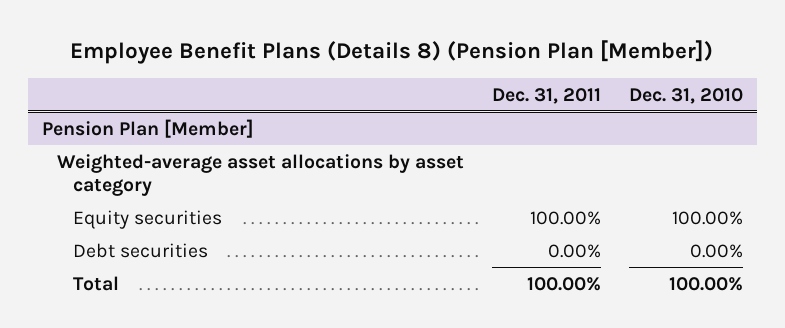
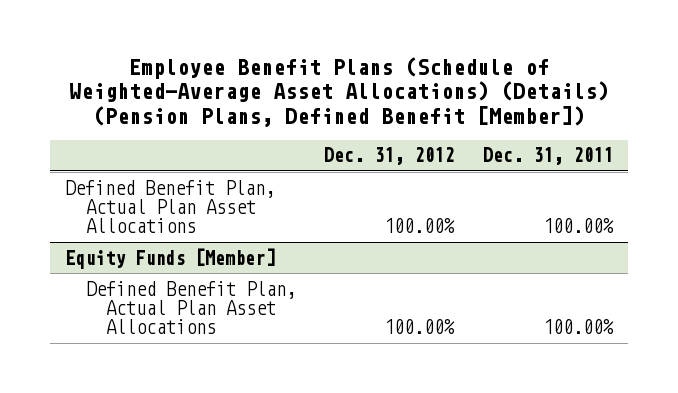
[70,40,714,65] Employee Benefit Plans (Details 8) (Pension Plan [Member]) -> [69,56,610,127] Employee Benefit Plans (Schedule of Weighted-Average Asset Allocations) (Details) (Pension Plans, Defined Benefit [Member])
[629,87,744,104] Dec. 31, 2010 -> none
none -> [324,147,455,166] Dec. 31, 2012
[41,118,254,138] Pension Plan [Member] -> none
[57,153,465,196] Weighted-average asset allocations by asset category -> none
[72,209,222,229] Equity securities -> none
[72,242,208,258] Debt securities -> none
[72,275,119,291] Total -> [64,179,275,234] Defined Benefit Plan, Actual Plan Asset Allocations
none -> [64,247,275,269] Equity Funds [Member]
none -> [85,280,296,335] Defined Benefit Plan, Actual Plan Asset Allocations

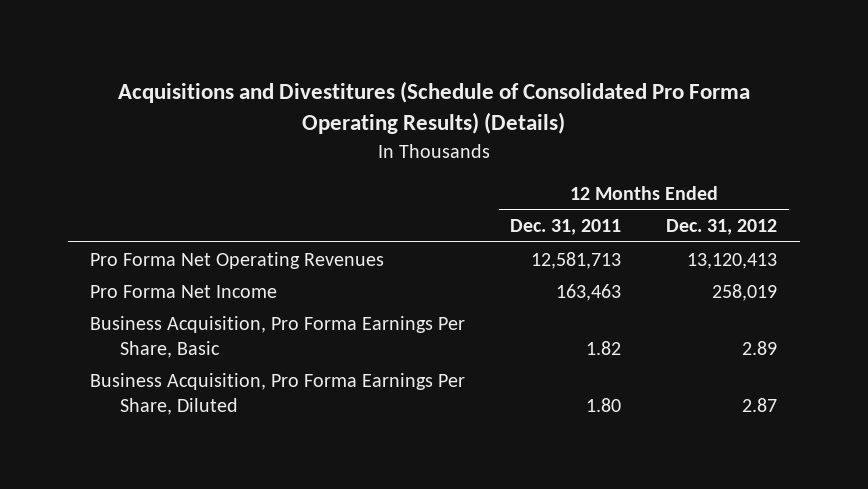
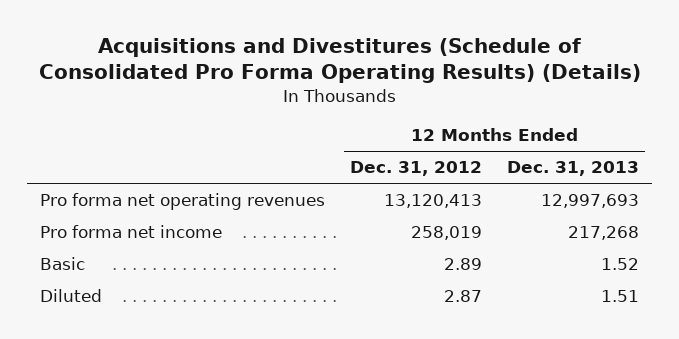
[510,219,622,236] Dec. 31, 2011 -> none
none -> [507,161,640,177] Dec. 31, 2013
[90,251,385,269] Pro Forma Net Operating Revenues -> [39,193,325,211] Pro forma net operating revenues
[90,284,278,298] Pro Forma Net Income -> [39,225,222,239] Pro forma net income
[90,315,466,358] Business Acquisition, Pro Forma Earnings Per Share, Basic -> [39,257,85,271] Basic
[90,372,466,415] Business Acquisition, Pro Forma Earnings Per Share, Diluted -> [39,289,102,303] Diluted

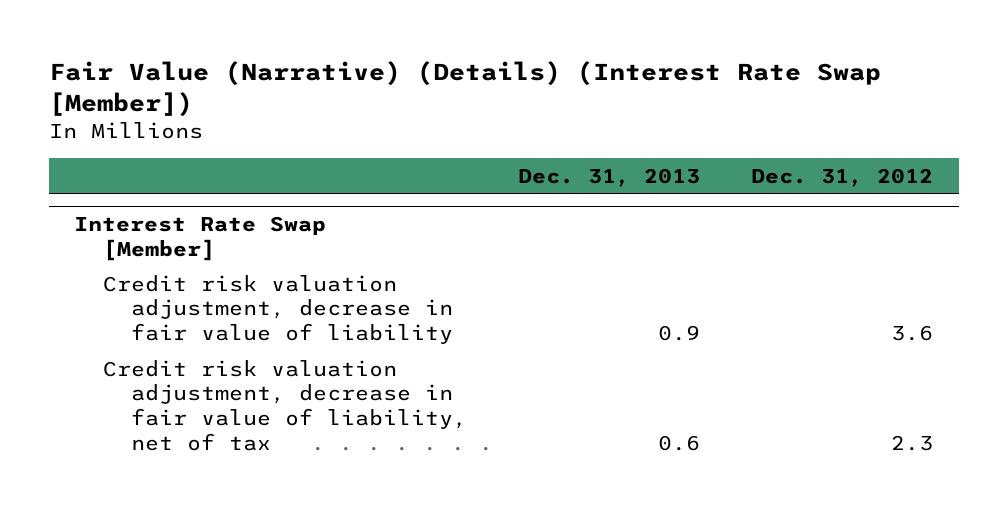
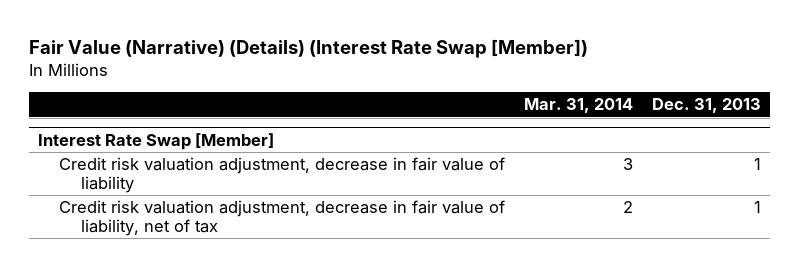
[751,167,934,187] Dec. 31, 2012 -> none
none -> [524,98,634,114] Mar. 31, 2014
[658,325,701,342] 0.9 -> [753,158,761,171] 1
[658,434,701,451] 0.6 -> [753,201,761,214] 1

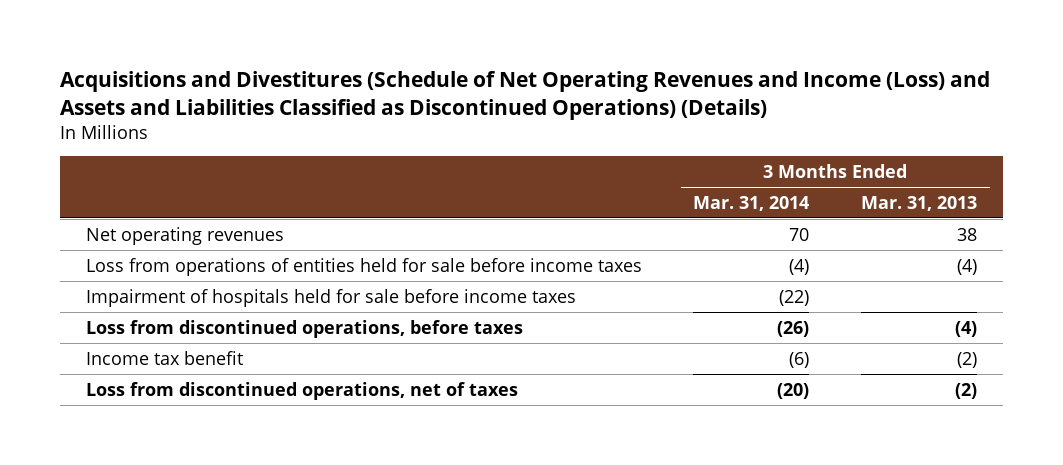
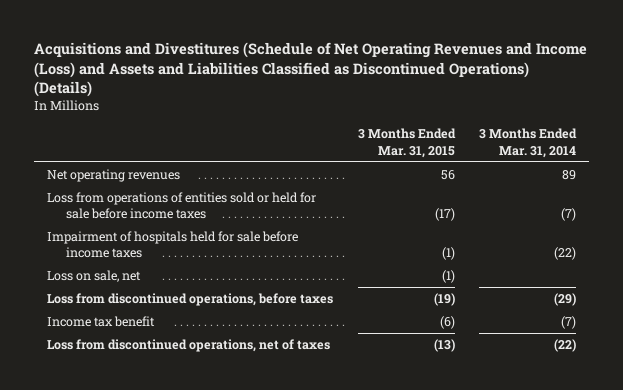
[861,195,978,211] Mar. 31, 2013 -> none
none -> [357,128,456,158] 3 Months Ended Mar. 31, 2015
[789,227,810,241] 70 -> [562,169,577,180] 89
[85,257,642,276] Loss from operations of entities held for sale before income taxes -> [46,191,316,220] Loss from operations of entities sold or held for sale before income taxes
[789,258,810,275] (4) -> [561,208,577,222] (7)
none -> [46,269,141,282] Loss on sale, net
[777,320,810,337] (26) -> [554,292,577,306] (29)
[789,351,810,368] (6) -> [561,315,577,329] (7)
[777,382,810,399] (20) -> [554,338,577,352] (22)

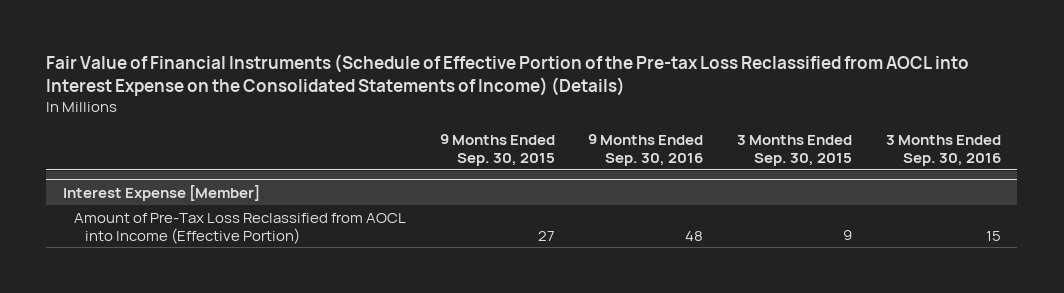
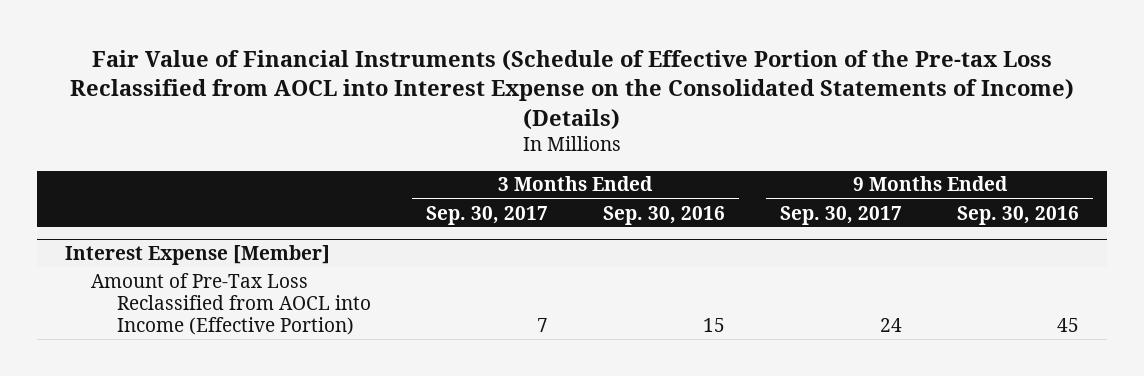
[439,134,555,166] 9 Months Ended Sep. 30, 2015 -> none
[736,135,852,166] 3 Months Ended Sep. 30, 2015 -> none
none -> [425,205,548,225] Sep. 30, 2017
none -> [780,205,903,225] Sep. 30, 2017
[685,230,704,241] 48 -> [1057,318,1080,333] 45

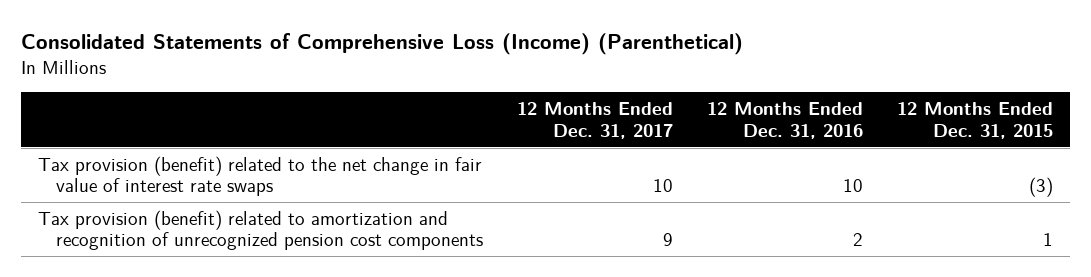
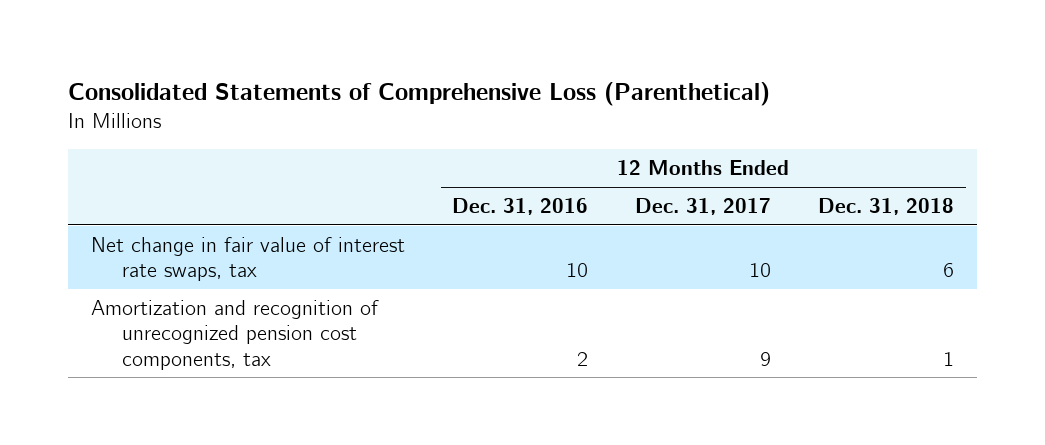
[20,33,743,56] Consolidated Statements of Comprehensive Loss (Income) (Parenthetical) -> [67,82,770,107] Consolidated Statements of Comprehensive Loss (Parenthetical)
[897,102,1054,139] 12 Months Ended Dec. 31, 2015 -> none
none -> [817,198,954,216] Dec. 31, 2018
[37,155,482,197] Tax provision (benefit) related to the net change in fair value of interest rate swaps -> [91,237,406,282] Net change in fair value of interest rate swaps, tax
[37,209,484,251] Tax provision (benefit) related to amortization and recognition of unrecognized pension cost components -> [91,300,380,370] Amortization and recognition of unrecognized pension cost components, tax

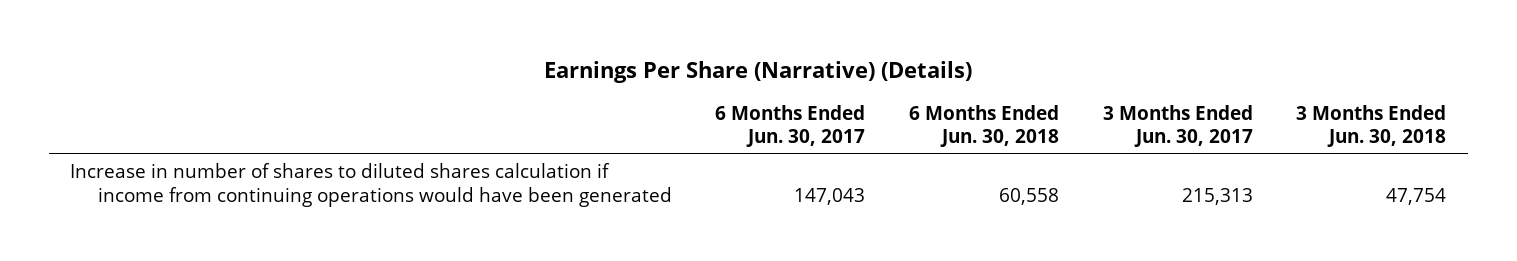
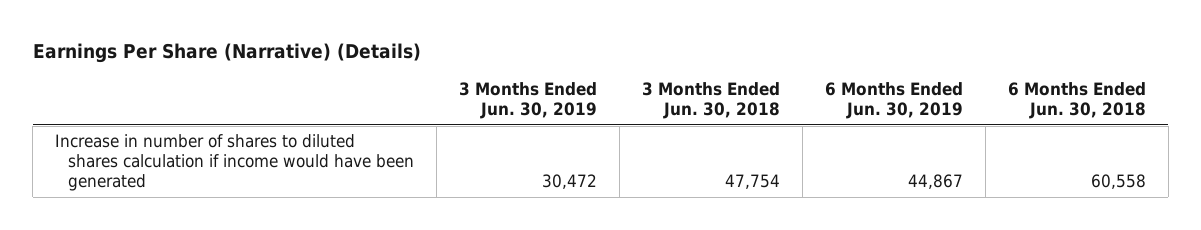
[715,104,866,148] 6 Months Ended Jun. 30, 2017 -> none
[1102,104,1253,148] 3 Months Ended Jun. 30, 2017 -> none
none -> [459,82,598,120] 3 Months Ended Jun. 30, 2019
none -> [824,82,963,120] 6 Months Ended Jun. 30, 2019
[70,163,672,208] Increase in number of shares to diluted shares calculation if income from continuing operations would have been generated -> [54,134,415,191] Increase in number of shares to diluted shares calculation if income would have been generated

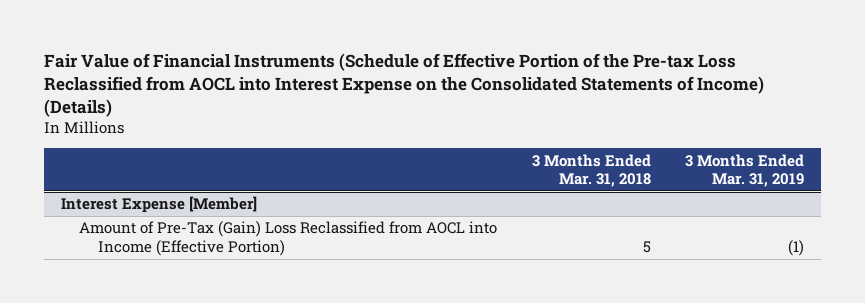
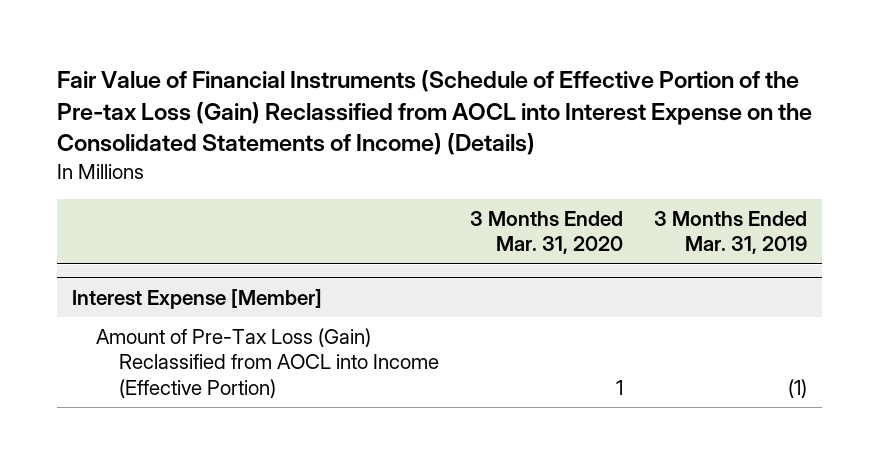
[43,52,764,118] Fair Value of Financial Instruments (Schedule of Effective Portion of the Pre-tax Loss Reclassified from AOCL into Interest Expense on the Consolidated Statements of Income) (Details) -> [56,70,812,156] Fair Value of Financial Instruments (Schedule of Effective Portion of the Pre-tax Loss (Gain) Reclassified from AOCL into Interest Expense on the Consolidated Statements of Income) (Details)
[531,153,651,188] 3 Months Ended Mar. 31, 2018 -> none
none -> [469,211,623,255] 3 Months Ended Mar. 31, 2020
[79,221,498,256] Amount of Pre-Tax (Gain) Loss Reclassified from AOCL into Income (Effective Portion) -> [95,328,439,398] Amount of Pre-Tax Loss (Gain) Reclassified from AOCL into Income (Effective Portion)

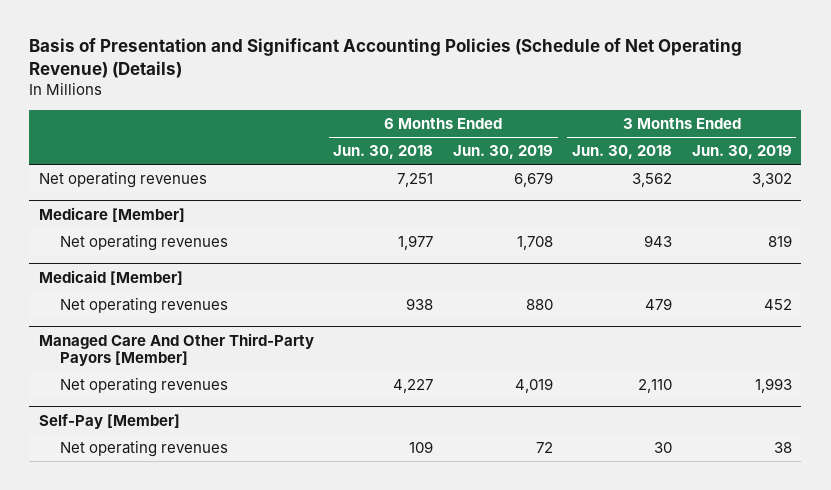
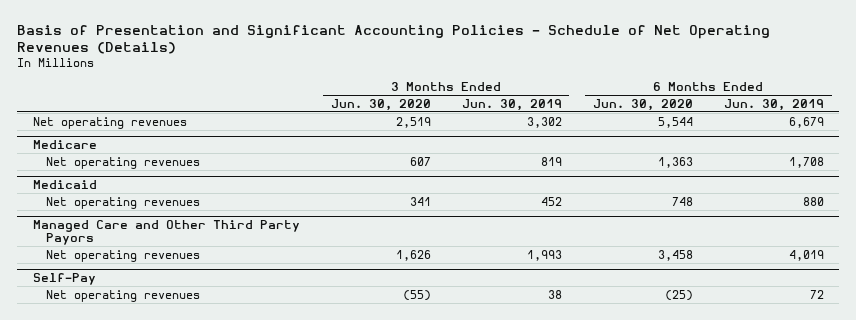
[29,38,743,79] Basis of Presentation and Significant Accounting Policies (Schedule of Net Operating Revenue) (Details) -> [16,24,770,55] Basis of Presentation and Significant Accounting Policies - Schedule of Net Operating Revenues (Details)
[333,145,434,160] Jun. 30, 2018 -> none
[572,145,673,160] Jun. 30, 2018 -> none
none -> [330,98,431,111] Jun. 30, 2020
none -> [592,98,693,111] Jun. 30, 2020
[38,206,185,222] Medicare [Member] -> [32,140,97,150] Medicare
[38,269,183,285] Medicaid [Member] -> [32,180,97,190] Medicaid
[38,332,314,366] Managed Care And Other Third-Party Payors [Member] -> [32,220,300,246] Managed Care and Other Third Party Payors
[38,413,180,429] Self-Pay [Member] -> [32,273,96,286] Self-Pay

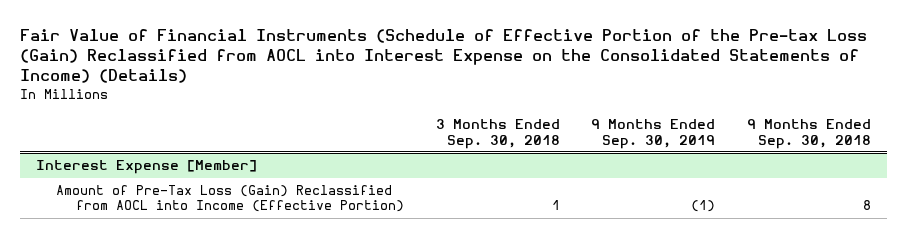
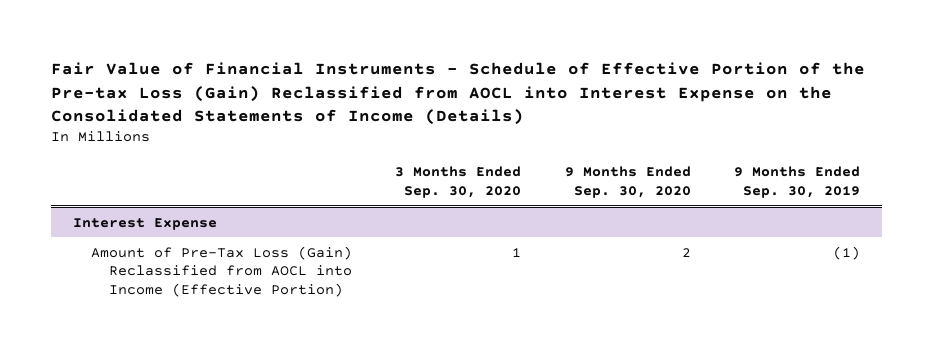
[20,28,868,84] Fair Value of Financial Instruments (Schedule of Effective Portion of the Pre-tax Loss (Gain) Reclassified from AOCL into Interest Expense on the Consolidated Statements of Income) (Details) -> [51,62,866,126] Fair Value of Financial Instruments - Schedule of Effective Portion of the Pre-tax Loss (Gain) Reclassified from AOCL into Interest Expense on the Consolidated Statements of Income (Details)
[435,119,560,149] 3 Months Ended Sep. 30, 2018 -> none
[746,119,871,149] 9 Months Ended Sep. 30, 2018 -> none
none -> [395,166,522,198] 3 Months Ended Sep. 30, 2020
none -> [564,166,691,198] 9 Months Ended Sep. 30, 2020
[36,160,258,175] Interest Expense [Member] -> [72,217,217,230] Interest Expense

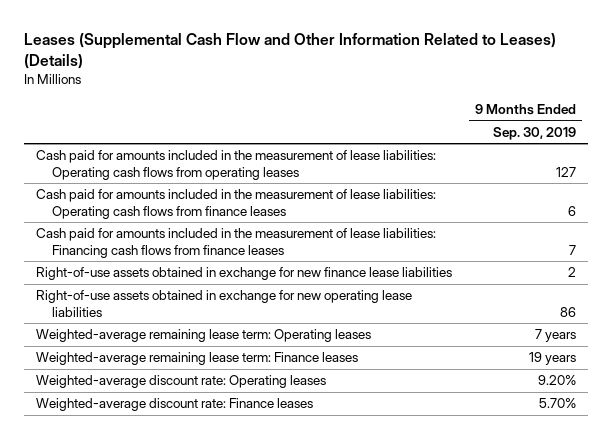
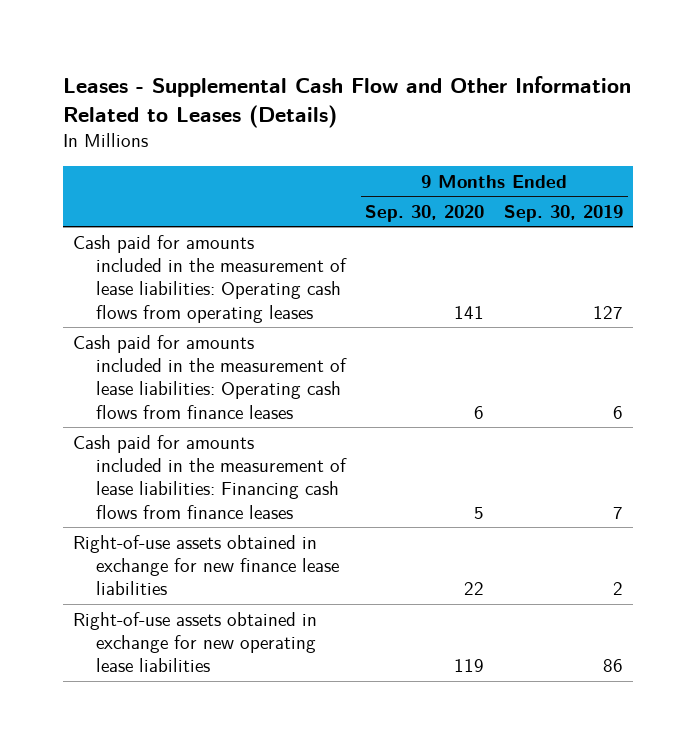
[24,32,557,69] Leases (Supplemental Cash Flow and Other Information Related to Leases) (Details) -> [63,75,632,128] Leases - Supplemental Cash Flow and Other Information Related to Leases (Details)
none -> [365,204,485,222] Sep. 30, 2020
[35,329,371,343] Weighted-average remaining lease term: Operating leases -> none
[35,352,358,366] Weighted-average remaining lease term: Finance leases -> none
[35,375,326,389] Weighted-average discount rate: Operating leases -> none
[35,398,313,412] Weighted-average discount rate: Finance leases -> none

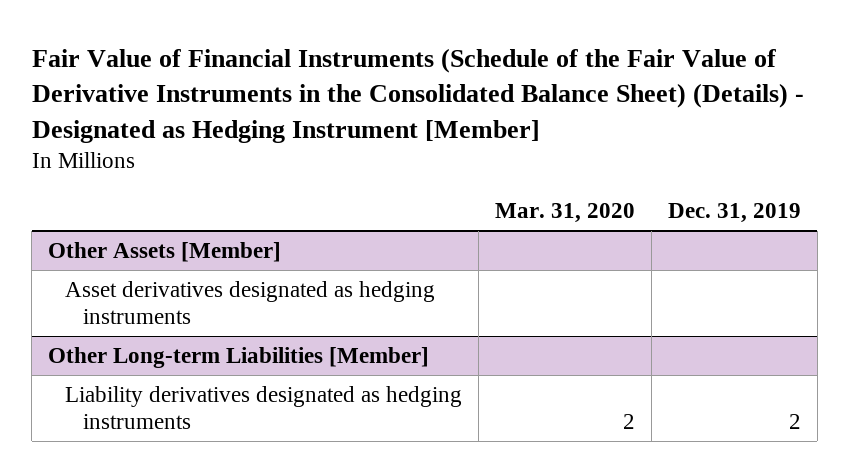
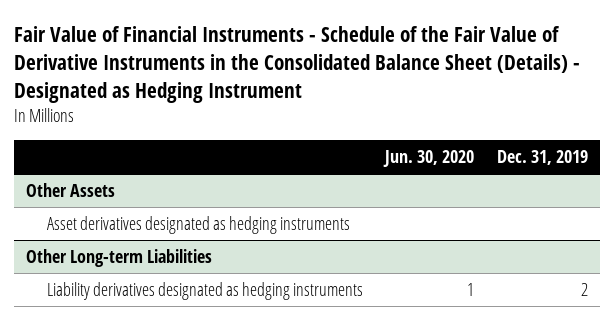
[31,47,804,143] Fair Value of Financial Instruments (Schedule of the Fair Value of Derivative Instruments in the Consolidated Balance Sheet) (Details) - Designated as Hedging Instrument [Member] -> [14,26,581,103] Fair Value of Financial Instruments - Schedule of the Fair Value of Derivative Instruments in the Consolidated Balance Sheet (Details) - Designated as Hedging Instrument
[495,203,636,224] Mar. 31, 2020 -> none
none -> [383,149,475,167] Jun. 30, 2020
[47,241,281,262] Other Assets [Member] -> [25,183,115,198] Other Assets
[47,346,429,368] Other Long-term Liabilities [Member] -> [25,249,212,268] Other Long-term Liabilities

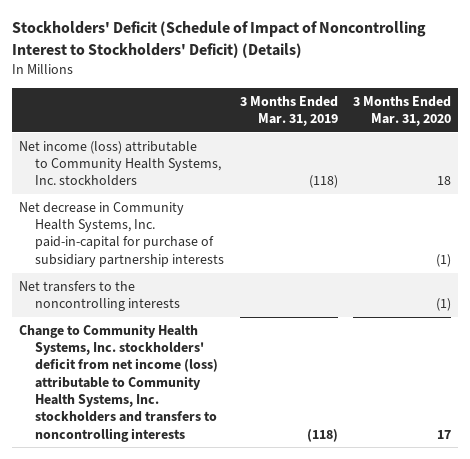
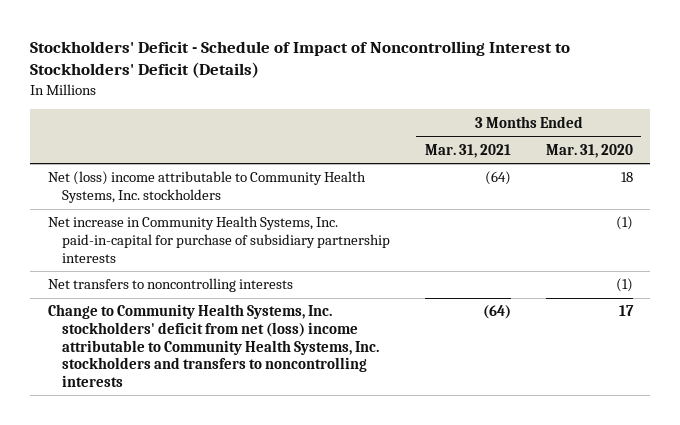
[11,21,426,58] Stockholders' Deficit (Schedule of Impact of Noncontrolling Interest to Stockholders' Deficit) (Details) -> [30,40,571,79] Stockholders' Deficit - Schedule of Impact of Noncontrolling Interest to Stockholders' Deficit (Details)
[239,95,338,126] 3 Months Ended Mar. 31, 2019 -> none
none -> [424,143,511,158] Mar. 31, 2021
[19,140,222,187] Net income (loss) attributable to Community Health Systems, Inc. stockholders -> [47,171,366,203] Net (loss) income attributable to Community Health Systems, Inc. stockholders
[19,201,225,267] Net decrease in Community Health Systems, Inc. paid-in-capital for purchase of subsidiary partnership interests -> [47,216,390,263] Net increase in Community Health Systems, Inc. paid-in-capital for purchase of subsidiary partnership interests
[19,280,181,312] Net transfers to the noncontrolling interests -> [47,278,293,293] Net transfers to noncontrolling interests
[19,323,219,442] Change to Community Health Systems, Inc. stockholders' deficit from net income (loss) attributable to Community Health Systems, Inc. stockholders and transfers to noncontrolling interests -> [47,304,379,387] Change to Community Health Systems, Inc. stockholders' deficit from net (loss) income attributable to Community Health Systems, Inc. stockholders and transfers to noncontrolling interests

